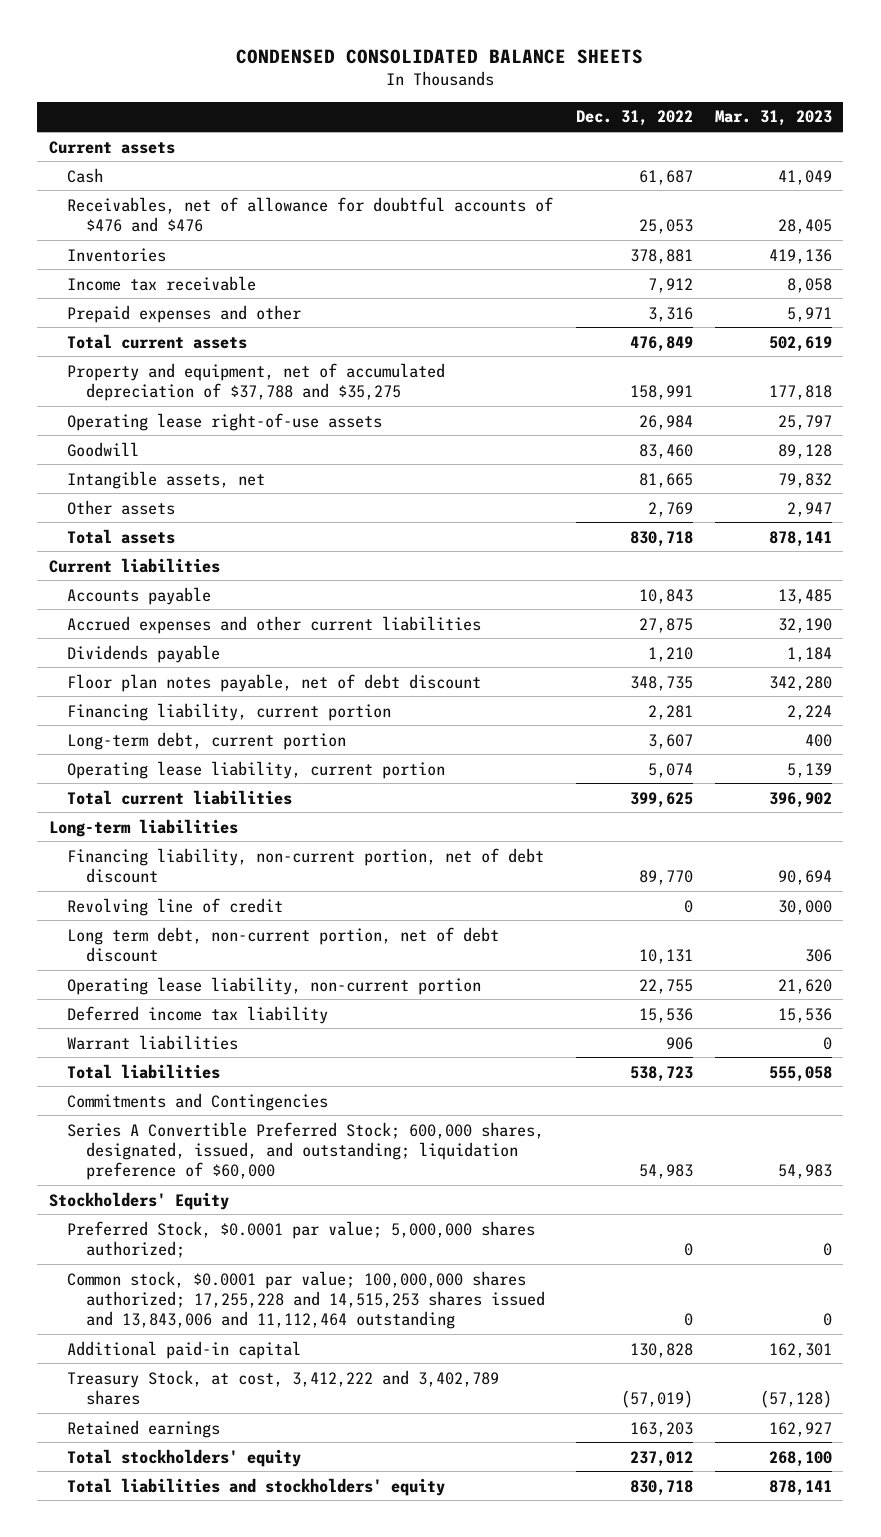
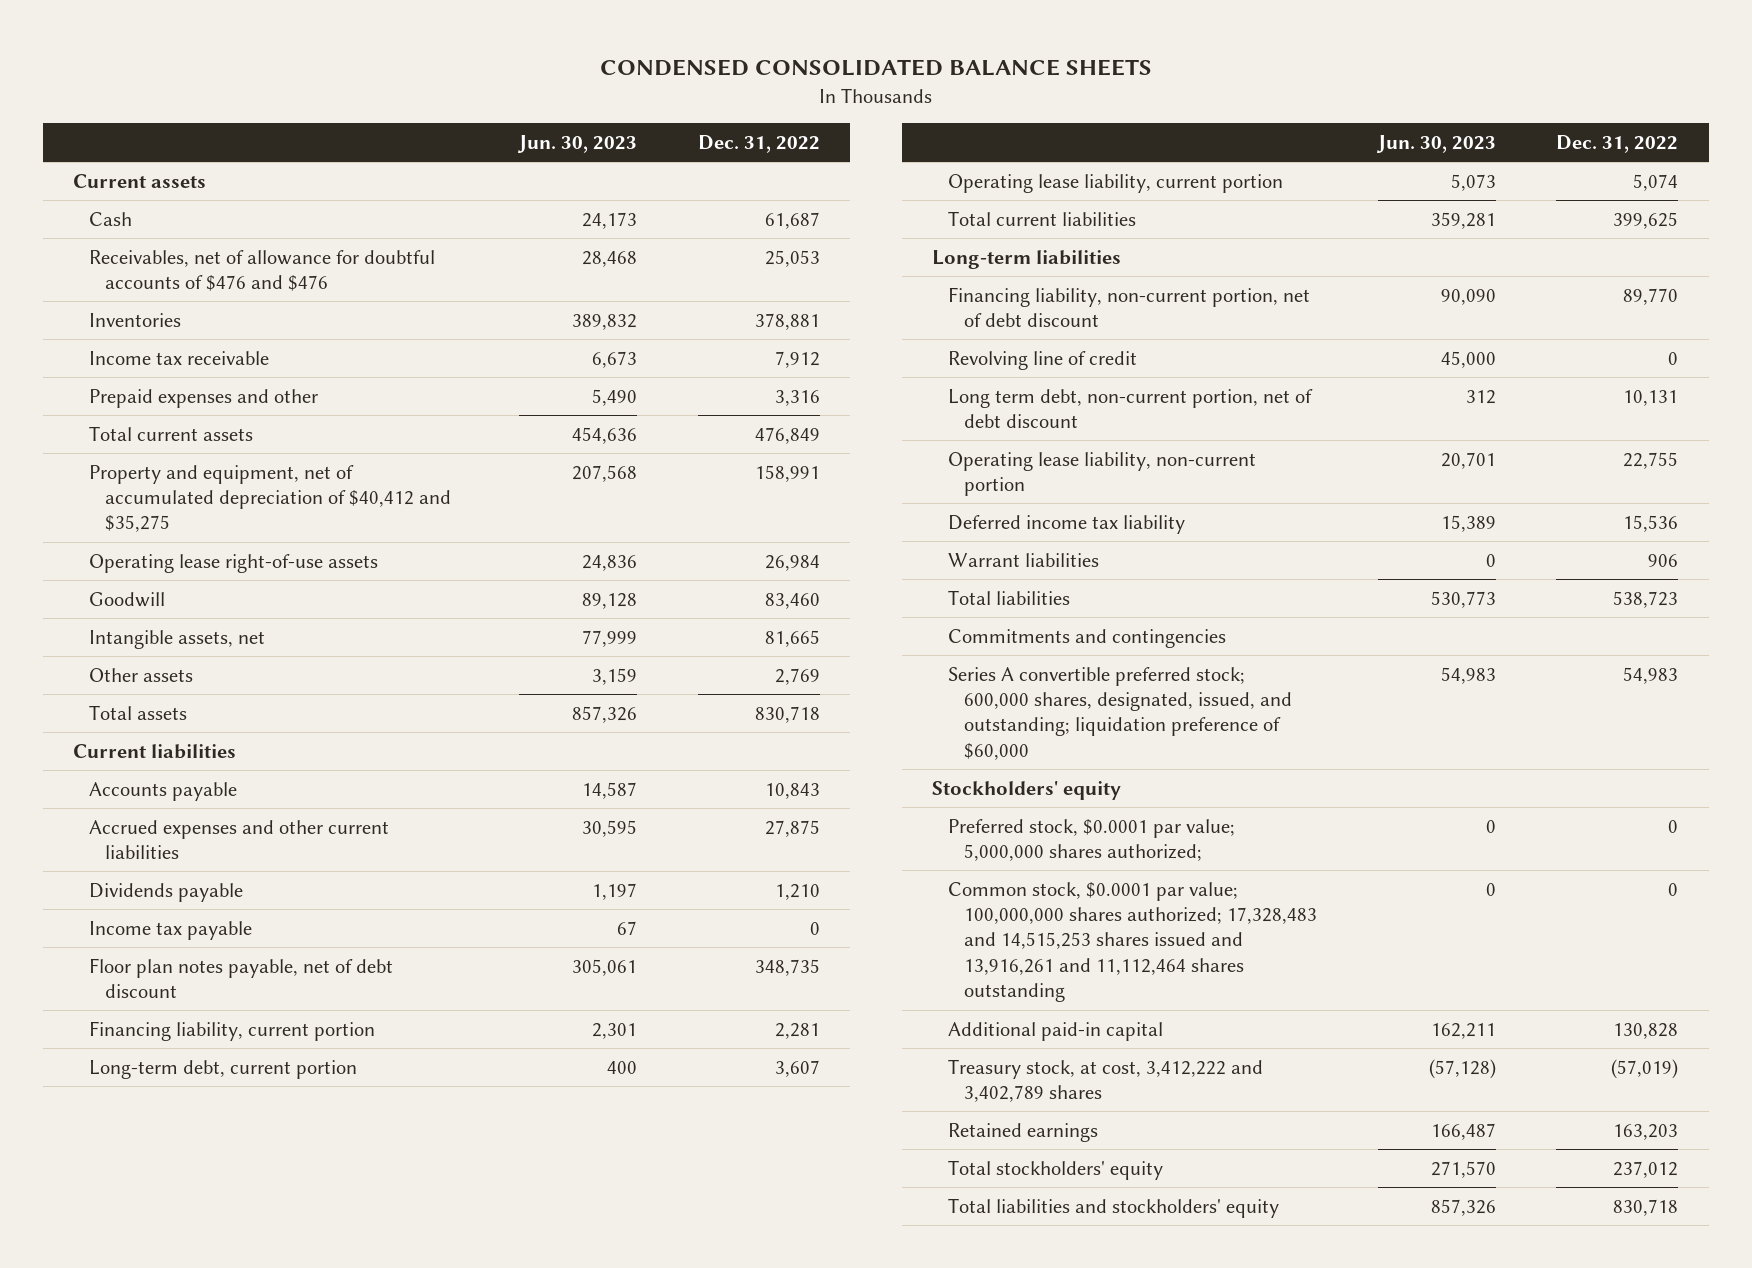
[715,110,833,127] Mar. 31, 2023 -> none
none -> [517,134,638,153] Jun. 30, 2023
[67,362,446,401] Property and equipment, net of accumulated depreciation of $37,788 and $35,275 -> [89,464,452,533] Property and equipment, net of accumulated depreciation of $40,412 and $35,275
none -> [89,920,253,940] Income tax payable
[67,1092,329,1111] Commitments and Contingencies -> [947,628,1226,648] Commitments and contingencies
[67,1121,545,1181] Series A Convertible Preferred Stock; 600,000 shares, designated, issued, and outstanding; liquidation preference of $60,000 -> [947,666,1292,760] Series A convertible preferred stock; 600,000 shares, designated, issued, and outstanding; liquidation preference of $60,000
[48,1191,229,1210] Stockholders' Equity -> [931,780,1121,800] Stockholders' equity
[67,1220,536,1258] Preferred Stock, $0.0001 par value; 5,000,000 shares authorized; -> [947,818,1235,861] Preferred stock, $0.0001 par value; 5,000,000 shares authorized;
[67,1270,546,1330] Common stock, $0.0001 par value; 100,000,000 shares authorized; 17,255,228 and 14,515,253 shares issued and 13,843,006 and 11,112,464 outstanding -> [947,881,1317,1003] Common stock, $0.0001 par value; 100,000,000 shares authorized; 17,328,483 and 14,515,253 shares issued and 13,916,261 and 11,112,464 shares outstanding
[67,1369,500,1405] Treasury Stock, at cost, 3,412,222 and 3,402,789 shares -> [947,1058,1263,1102] Treasury stock, at cost, 3,412,222 and 3,402,789 shares

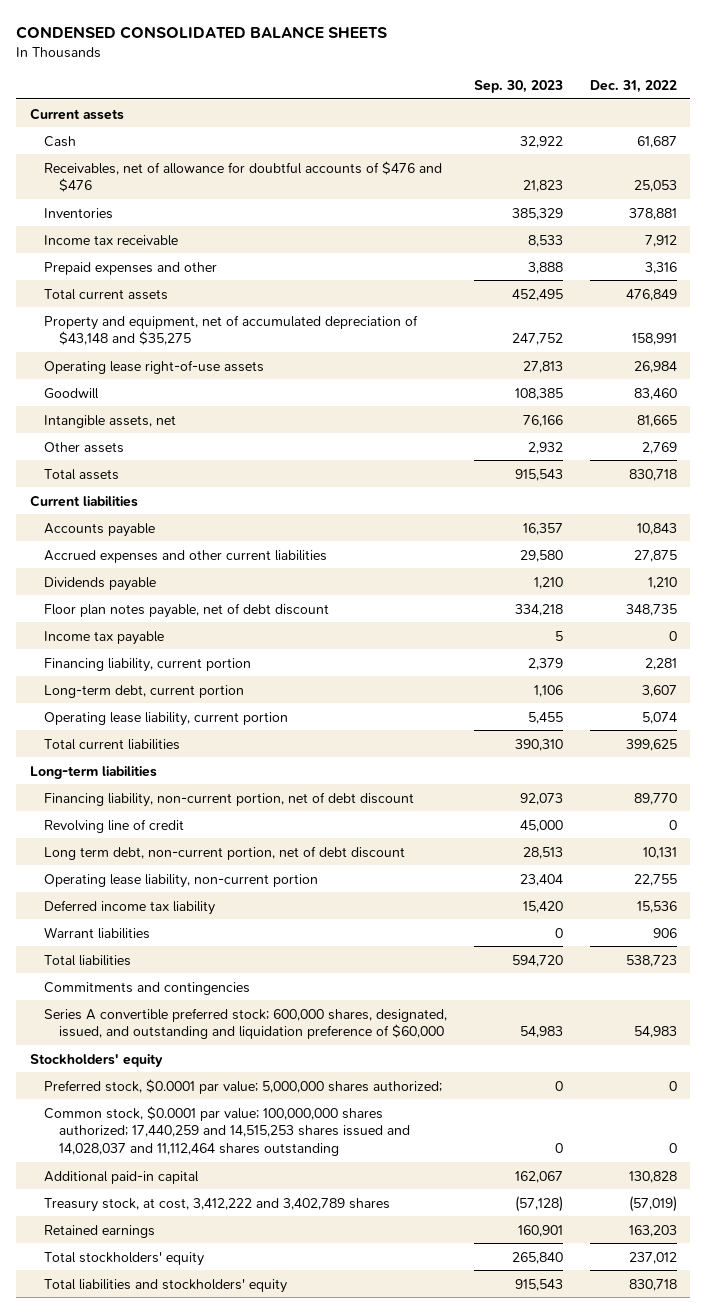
[517,134,638,153] Jun. 30, 2023 -> none
none -> [474,79,564,93] Sep. 30, 2023
[89,464,452,533] Property and equipment, net of accumulated depreciation of $40,412 and $35,275 -> [44,314,419,346] Property and equipment, net of accumulated depreciation of $43,148 and $35,275
[89,920,253,940] Income tax payable -> [44,630,165,645] Income tax payable
[947,666,1292,760] Series A convertible preferred stock; 600,000 shares, designated, issued, and outstanding; liquidation preference of $60,000 -> [44,1007,448,1040] Series A convertible preferred stock; 600,000 shares, designated, issued, and outstanding and liquidation preference of $60,000
[947,881,1317,1003] Common stock, $0.0001 par value; 100,000,000 shares authorized; 17,328,483 and 14,515,253 shares issued and 13,916,261 and 11,112,464 shares outstanding -> [44,1105,411,1156] Common stock, $0.0001 par value; 100,000,000 shares authorized; 17,440,259 and 14,515,253 shares issued and 14,028,037 and 11,112,464 shares outstanding

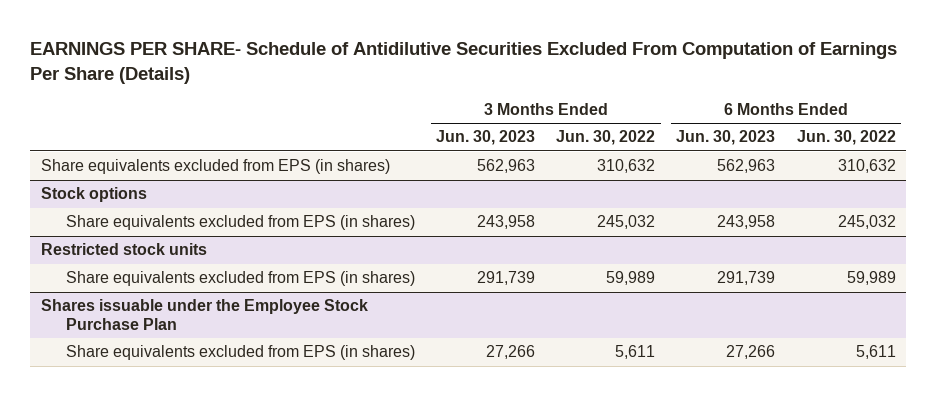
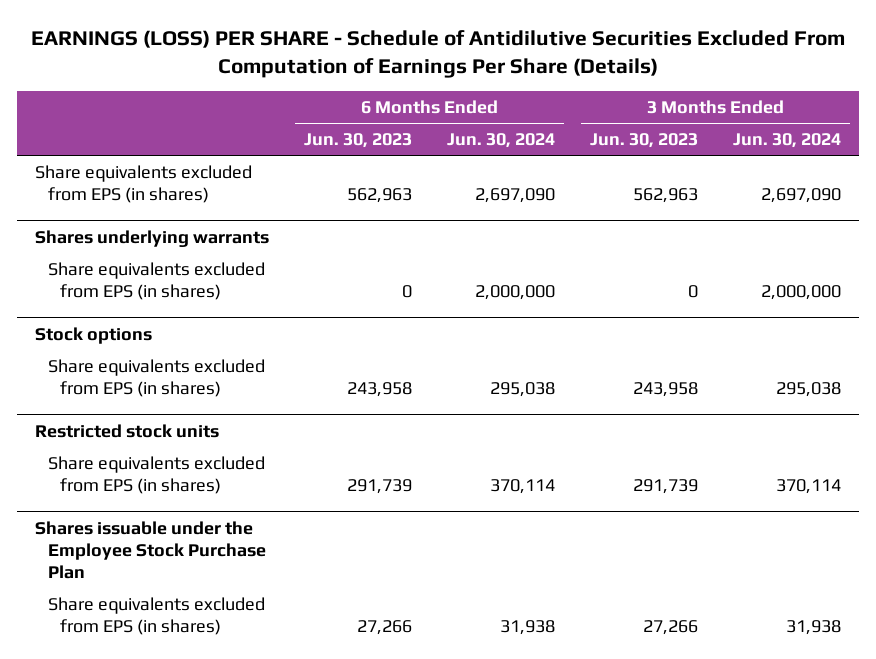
[30,41,898,84] EARNINGS PER SHARE- Schedule of Antidilutive Securities Excluded From Computation of Earnings Per Share (Details) -> [31,30,846,79] EARNINGS (LOSS) PER SHARE - Schedule of Antidilutive Securities Excluded From Computation of Earnings Per Share (Details)
[556,130,656,146] Jun. 30, 2022 -> none
[796,130,896,146] Jun. 30, 2022 -> none
none -> [447,133,556,149] Jun. 30, 2024
none -> [733,133,842,149] Jun. 30, 2024
none -> [34,229,269,247] Shares underlying warrants
none -> [47,261,265,300] Share equivalents excluded from EPS (in shares)

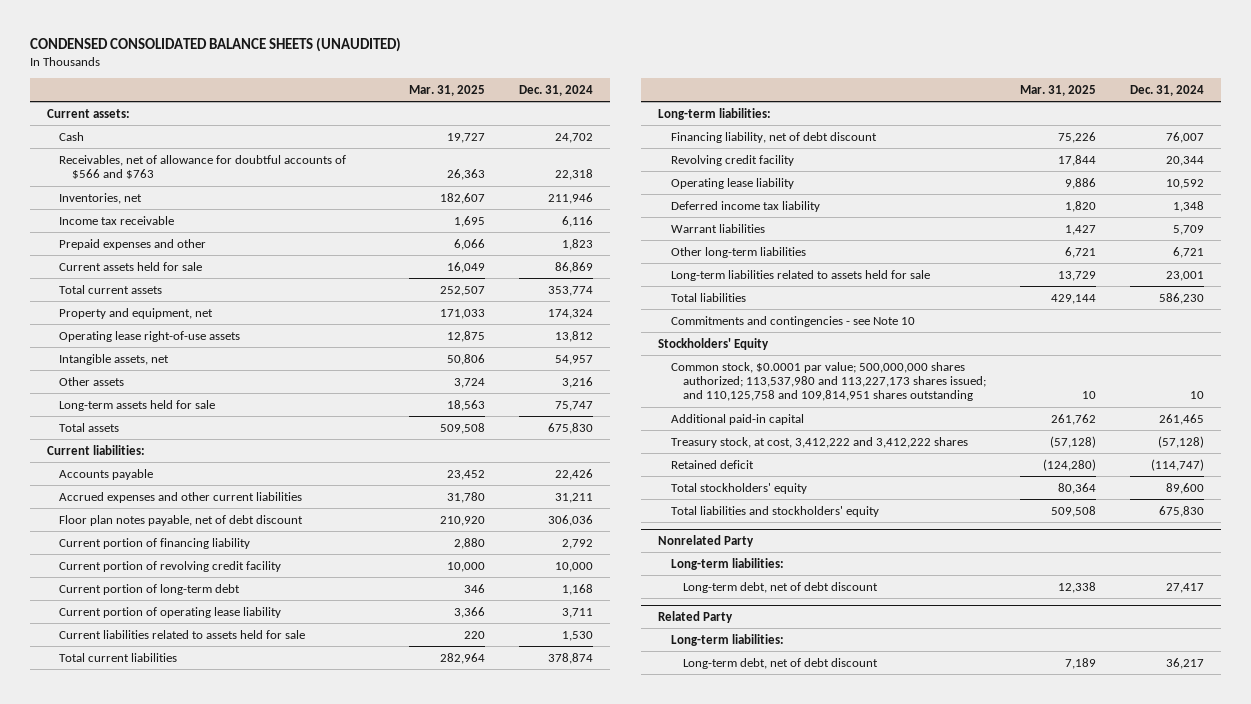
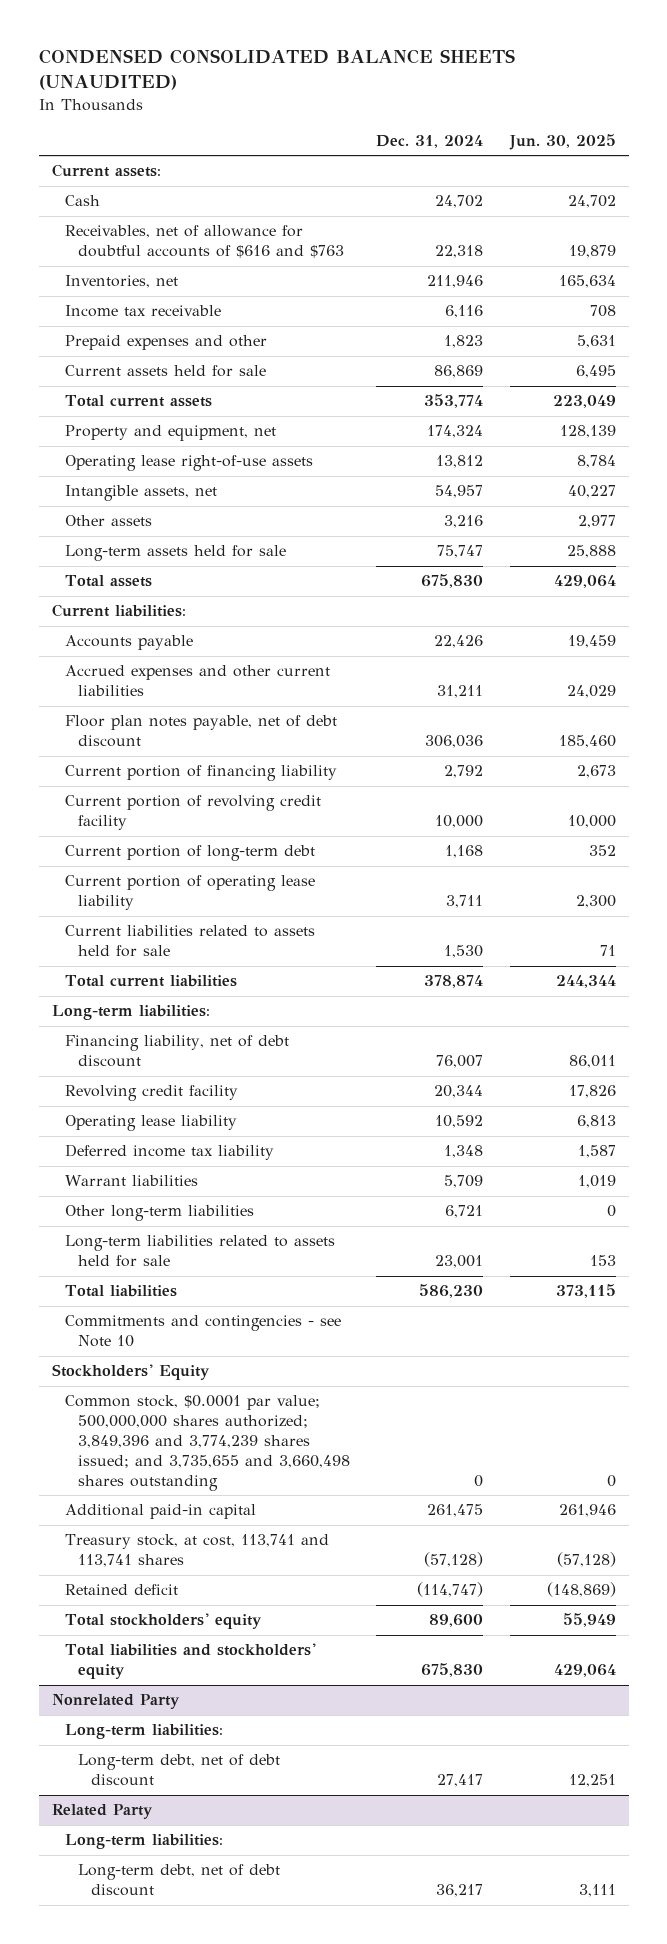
[408,84,485,96] Mar. 31, 2025 -> none
none -> [508,134,616,151] Jun. 30, 2025
[59,154,347,179] Receivables, net of allowance for doubtful accounts of $566 and $763 -> [64,225,344,259] Receivables, net of allowance for doubtful accounts of $616 and $763
[670,361,987,402] Common stock, $0.0001 par value; 500,000,000 shares authorized; 113,537,980 and 113,227,173 shares issued; and 110,125,758 and 109,814,951 shares outstanding -> [64,1395,350,1492] Common stock, $0.0001 par value; 500,000,000 shares authorized; 3,849,396 and 3,774,239 shares issued; and 3,735,655 and 3,660,498 shares outstanding
[1190,391,1205,400] 10 -> [474,1475,484,1488] 0
[1159,413,1205,425] 261,465 -> [427,1504,484,1518] 261,475
[670,436,968,448] Treasury stock, at cost, 3,412,222 and 3,412,222 shares -> [64,1534,329,1568] Treasury stock, at cost, 113,741 and 113,741 shares

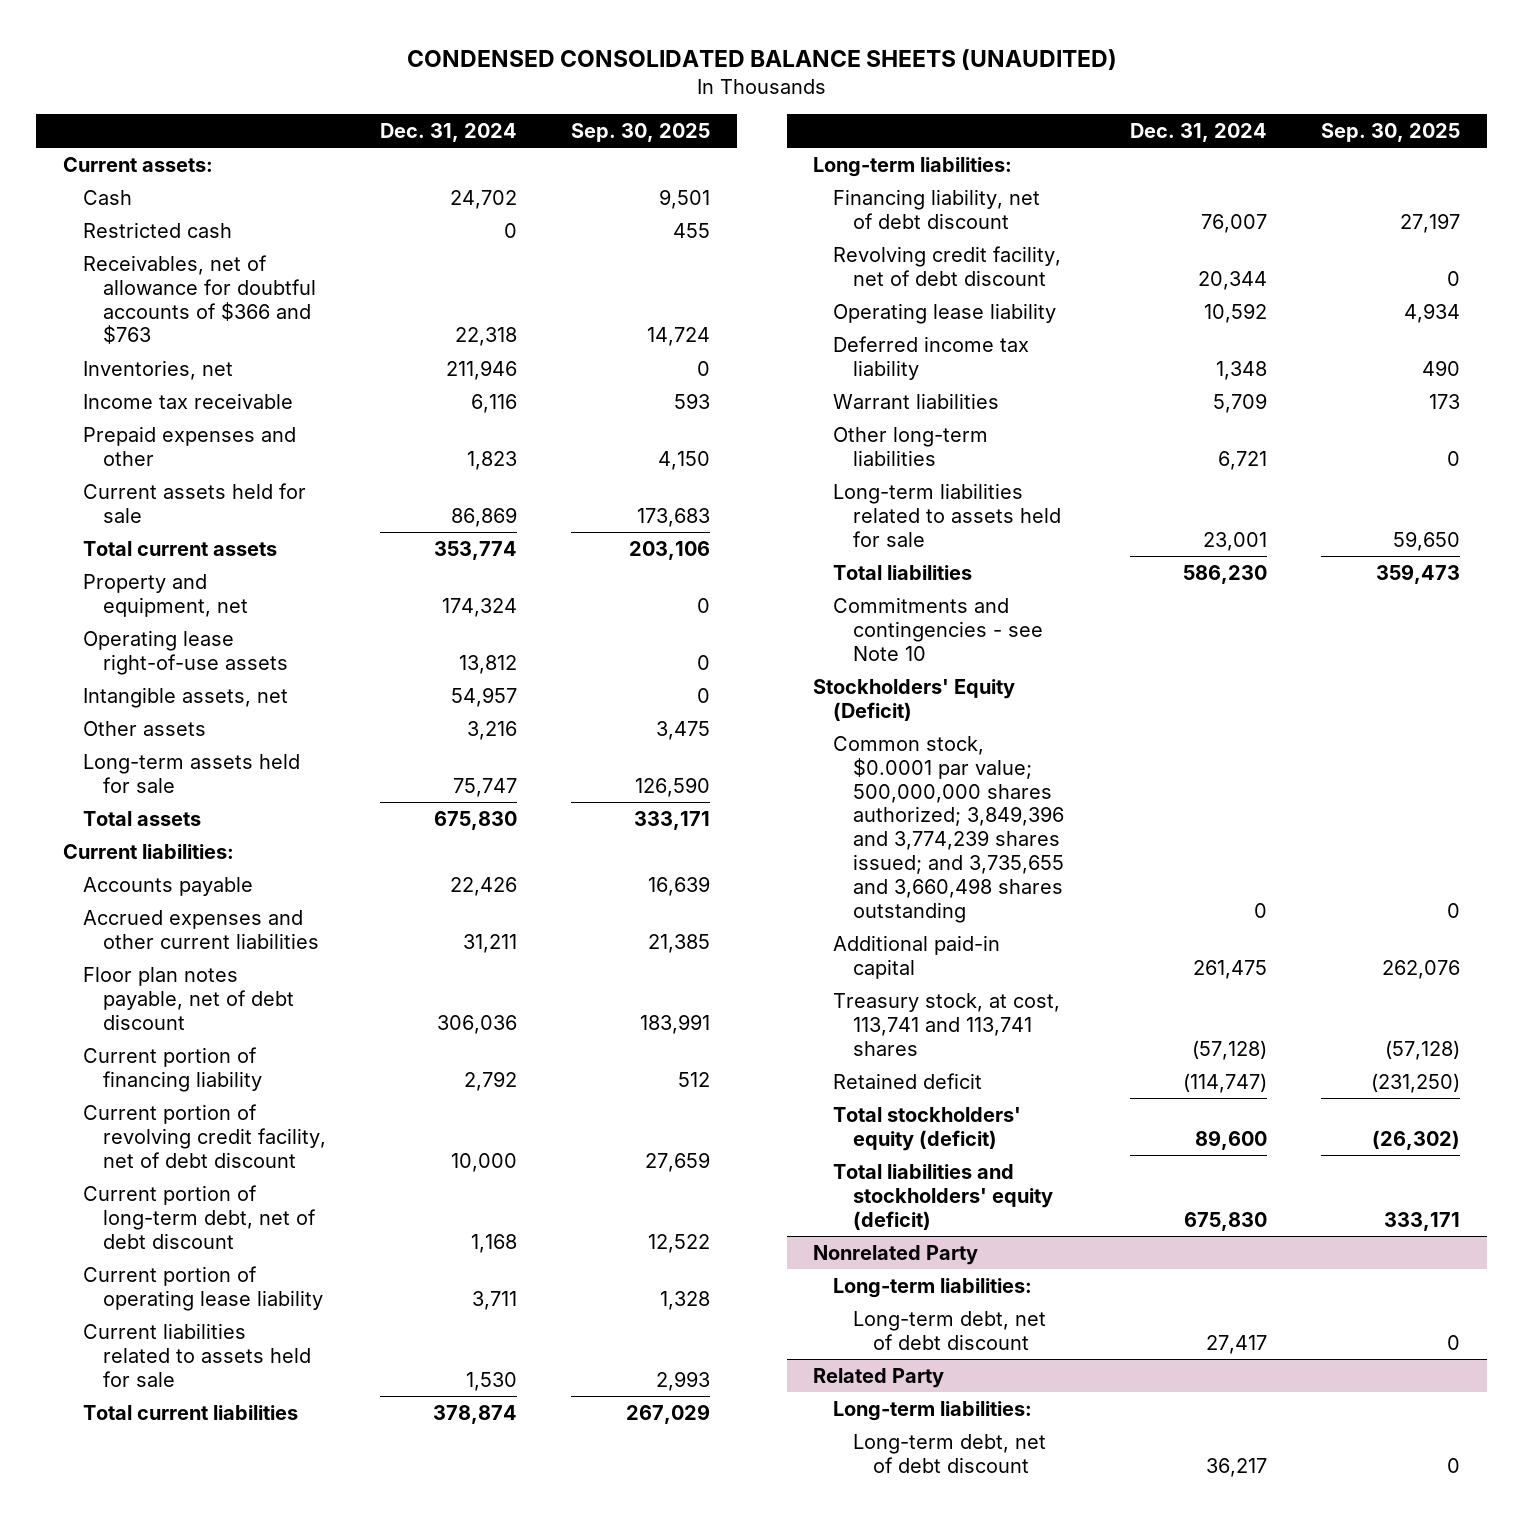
[508,134,616,151] Jun. 30, 2025 -> none
none -> [570,122,710,142] Sep. 30, 2025
none -> [83,221,233,238] Restricted cash
[64,225,344,259] Receivables, net of allowance for doubtful accounts of $616 and $763 -> [83,254,317,345] Receivables, net of allowance for doubtful accounts of $366 and $763
[64,795,321,831] Current portion of revolving credit facility -> [83,1103,327,1168] Current portion of revolving credit facility, net of debt discount
[64,845,315,862] Current portion of long-term debt -> [83,1184,317,1249] Current portion of long-term debt, net of debt discount
[64,1085,238,1102] Revolving credit facility -> [833,245,1062,286] Revolving credit facility, net of debt discount
[51,1364,210,1381] Stockholders' Equity -> [813,678,1016,721] Stockholders' Equity (Deficit)
[64,1613,262,1630] Total stockholders' equity -> [833,1106,1022,1151] Total stockholders' equity (deficit)
[64,1643,316,1680] Total liabilities and stockholders' equity -> [833,1163,1054,1230] Total liabilities and stockholders' equity (deficit)

